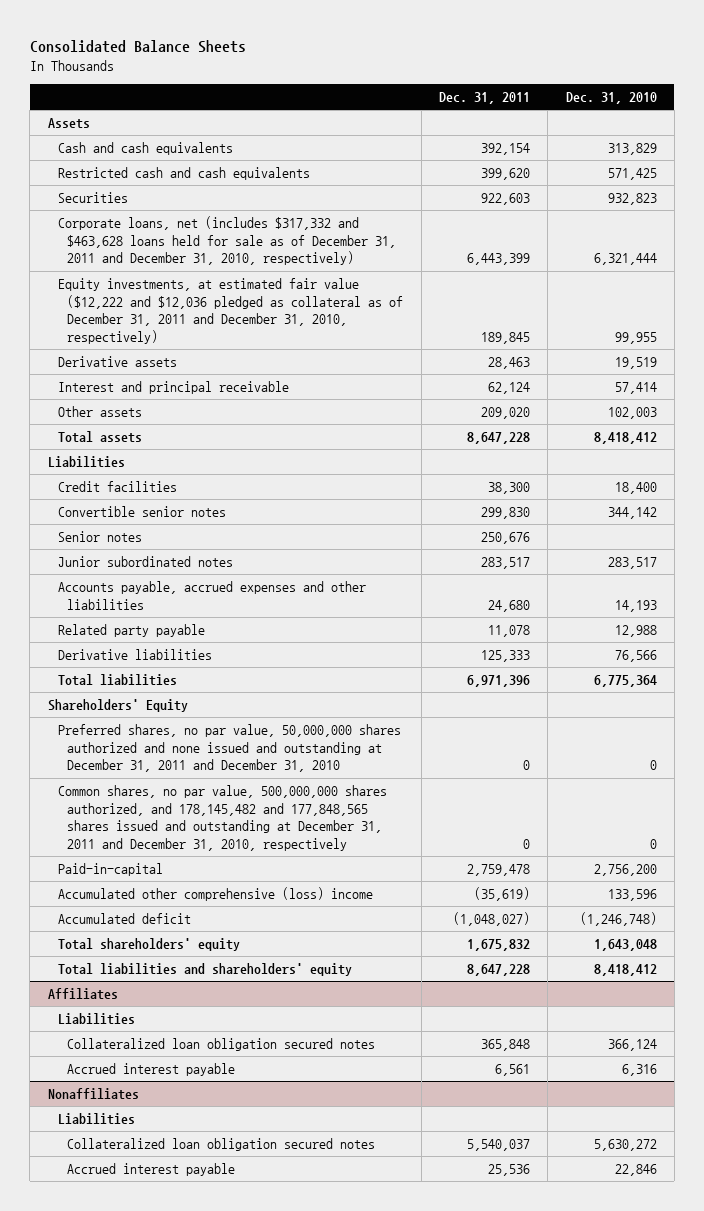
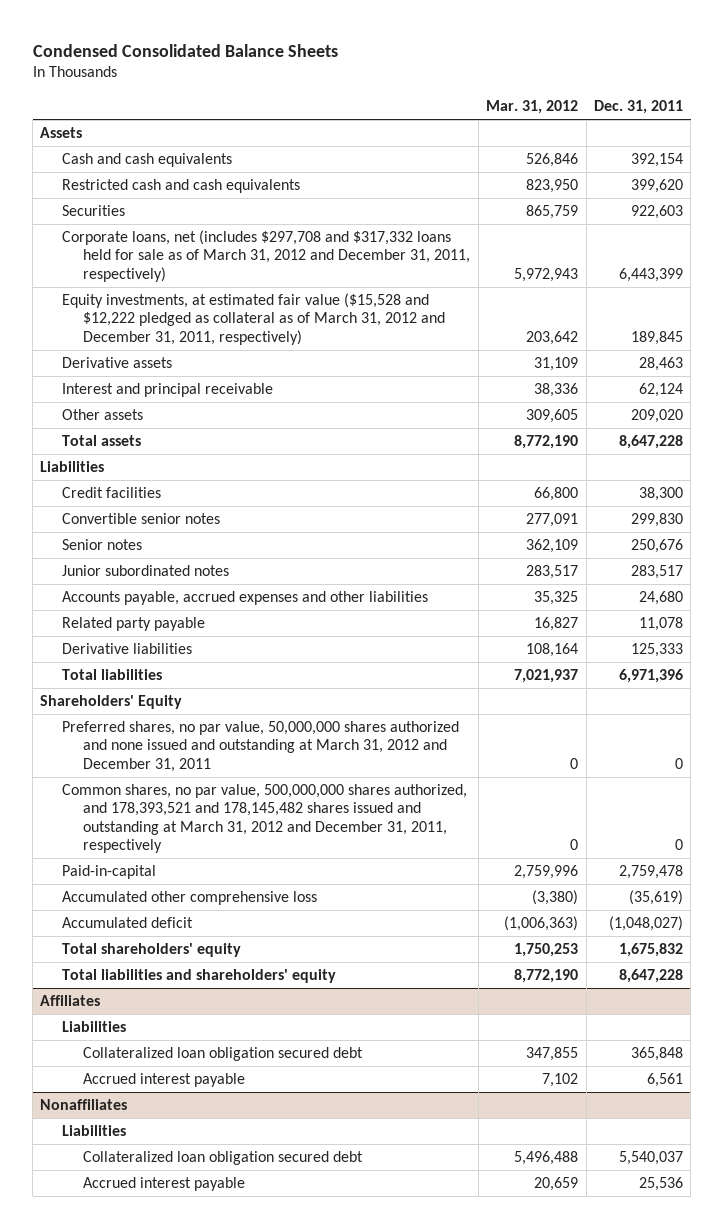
[29,40,246,54] Consolidated Balance Sheets -> [32,43,338,57] Condensed Consolidated Balance Sheets
[565,91,657,104] Dec. 31, 2010 -> none
none -> [486,99,579,114] Mar. 31, 2012
[57,216,397,266] Corporate loans, net (includes $317,332 and $463,628 loans held for sale as of December 31, 2011 and December 31, 2010, respectively) -> [61,230,471,282] Corporate loans, net (includes $297,708 and $317,332 loans held for sale as of March 31, 2012 and December 31, 2011, respectively)
[57,278,404,344] Equity investments, at estimated fair value ($12,222 and $12,036 pledged as collateral as of December 31, 2011 and December 31, 2010, respectively) -> [61,293,446,345] Equity investments, at estimated fair value ($15,528 and $12,222 pledged as collateral as of March 31, 2012 and December 31, 2011, respectively)
[57,724,401,773] Preferred shares, no par value, 50,000,000 shares authorized and none issued and outstanding at December 31, 2011 and December 31, 2010 -> [61,721,459,772] Preferred shares, no par value, 50,000,000 shares authorized and none issued and outstanding at March 31, 2012 and December 31, 2011
[57,785,387,851] Common shares, no par value, 500,000,000 shares authorized, and 178,145,482 and 177,848,565 shares issued and outstanding at December 31, 2011 and December 31, 2010, respectively -> [61,784,467,853] Common shares, no par value, 500,000,000 shares authorized, and 178,393,521 and 178,145,482 shares issued and outstanding at March 31, 2012 and December 31, 2011, respectively
[57,887,373,902] Accumulated other comprehensive (loss) income -> [61,891,317,906] Accumulated other comprehensive loss
[67,1038,376,1052] Collateralized loan obligation secured notes -> [83,1047,364,1062] Collateralized loan obligation secured debt
[67,1138,376,1152] Collateralized loan obligation secured notes -> [83,1151,364,1166] Collateralized loan obligation secured debt

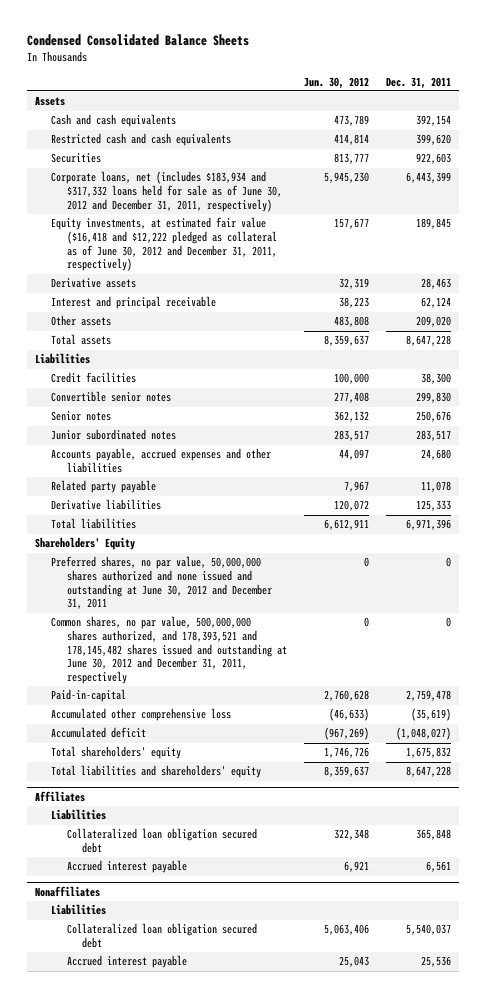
[486,99,579,114] Mar. 31, 2012 -> none
none -> [303,76,369,89] Jun. 30, 2012
[61,230,471,282] Corporate loans, net (includes $297,708 and $317,332 loans held for sale as of March 31, 2012 and December 31, 2011, respectively) -> [50,171,282,212] Corporate loans, net (includes $183,934 and $317,332 loans held for sale as of June 30, 2012 and December 31, 2011, respectively)
[61,293,446,345] Equity investments, at estimated fair value ($15,528 and $12,222 pledged as collateral as of March 31, 2012 and December 31, 2011, respectively) -> [50,217,277,272] Equity investments, at estimated fair value ($16,418 and $12,222 pledged as collateral as of June 30, 2012 and December 31, 2011, respectively)
[61,721,459,772] Preferred shares, no par value, 50,000,000 shares authorized and none issued and outstanding at March 31, 2012 and December 31, 2011 -> [50,556,272,610] Preferred shares, no par value, 50,000,000 shares authorized and none issued and outstanding at June 30, 2012 and December 31, 2011
[61,784,467,853] Common shares, no par value, 500,000,000 shares authorized, and 178,393,521 and 178,145,482 shares issued and outstanding at March 31, 2012 and December 31, 2011, respectively -> [50,616,287,685] Common shares, no par value, 500,000,000 shares authorized, and 178,393,521 and 178,145,482 shares issued and outstanding at June 30, 2012 and December 31, 2011, respectively

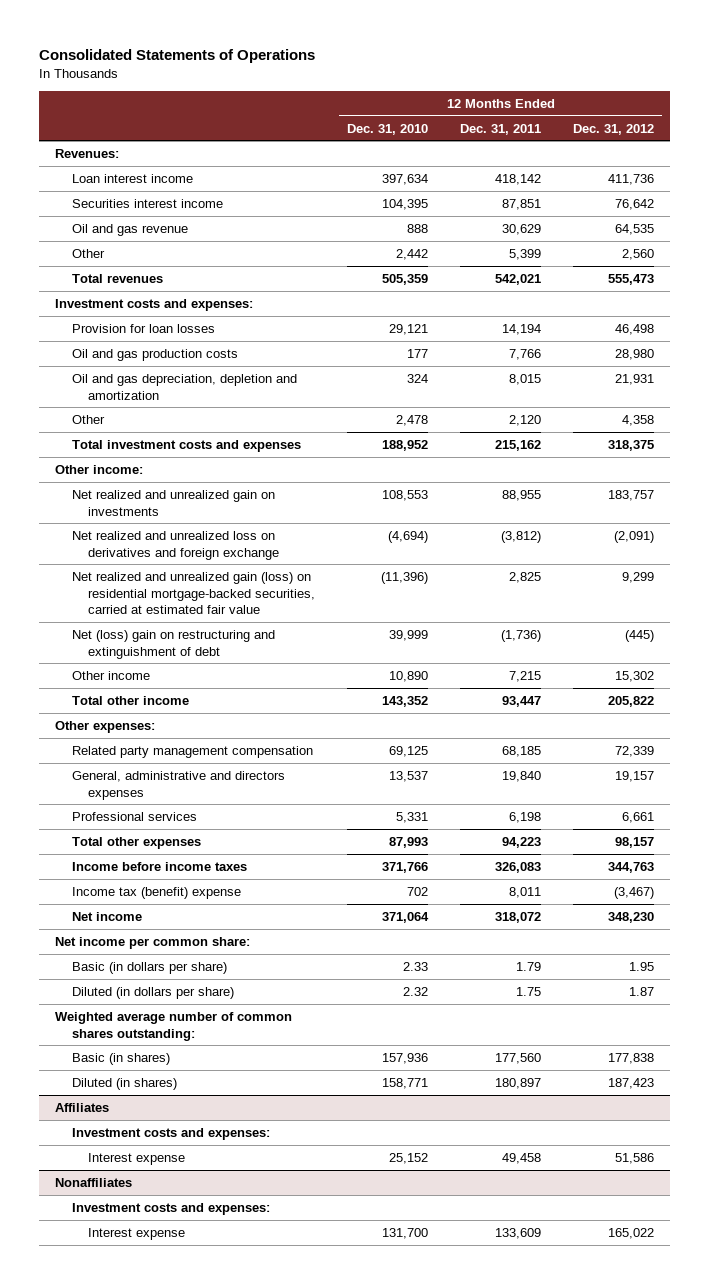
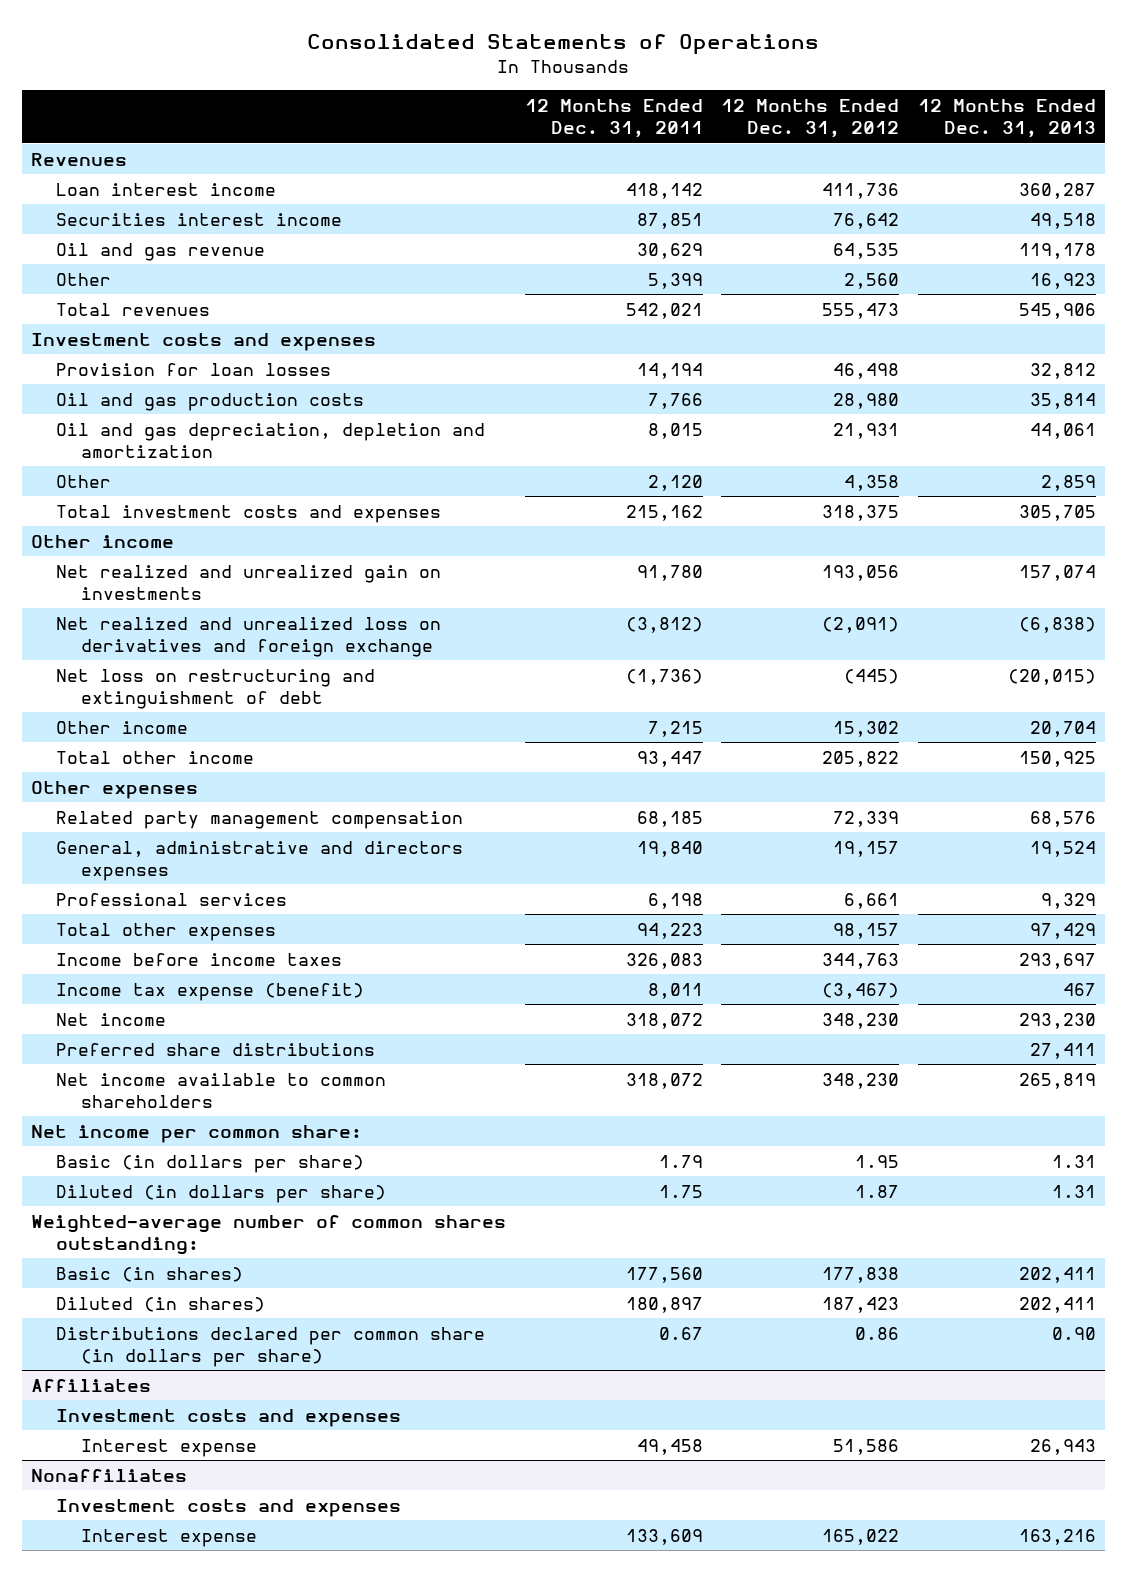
[347,123,429,135] Dec. 31, 2010 -> none
none -> [917,98,1096,139] 12 Months Ended Dec. 31, 2013
[55,148,120,158] Revenues: -> [31,152,128,166] Revenues
[55,298,254,311] Investment costs and expenses: -> [31,332,377,351] Investment costs and expenses
[55,464,144,474] Other income: -> [31,534,175,548] Other income
[502,489,542,501] 88,955 -> [636,564,703,581] 91,780
[608,489,655,501] 183,757 -> [822,564,900,581] 193,056
[71,571,316,615] Net realized and unrealized gain (loss) on residential mortgage-backed securities, carried at estimated fair value -> none
[71,629,275,659] Net (loss) gain on restructuring and extinguishment of debt -> [55,668,375,710] Net loss on restructuring and extinguishment of debt
[55,720,156,733] Other expenses: -> [31,780,199,799] Other expenses
[71,886,241,899] Income tax (benefit) expense -> [55,982,364,1001] Income tax expense (benefit)
none -> [55,1042,375,1056] Preferred share distributions
none -> [55,1072,386,1109] Net income available to common shareholders
[55,1011,293,1041] Weighted average number of common shares outstanding: -> [31,1214,507,1256] Weighted-average number of common shares outstanding:
none -> [55,1326,485,1368] Distributions declared per common share (in dollars per share)
[71,1127,270,1140] Investment costs and expenses: -> [55,1408,401,1427] Investment costs and expenses
[71,1202,270,1215] Investment costs and expenses: -> [55,1498,401,1517] Investment costs and expenses

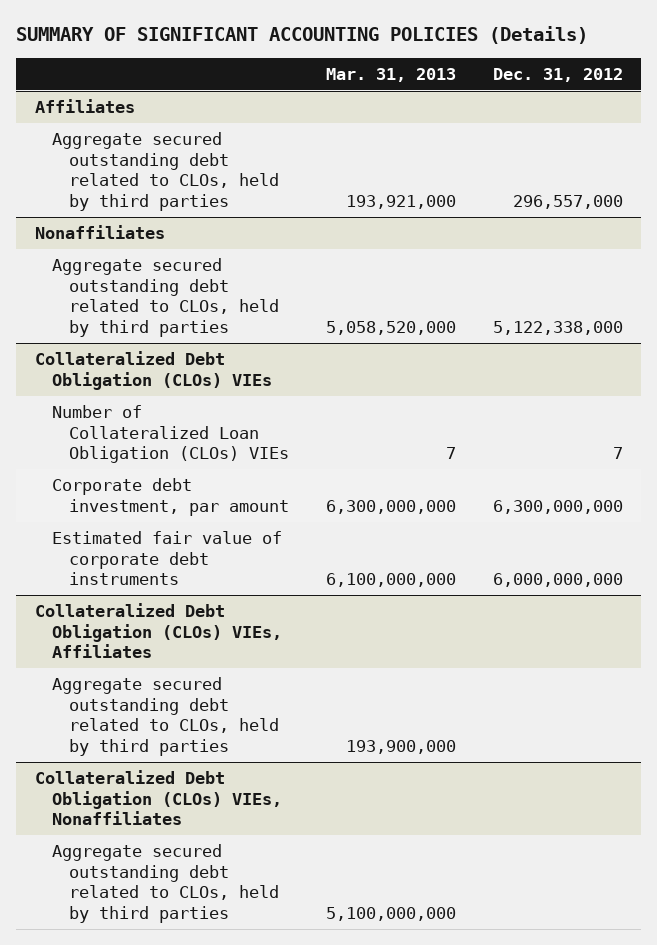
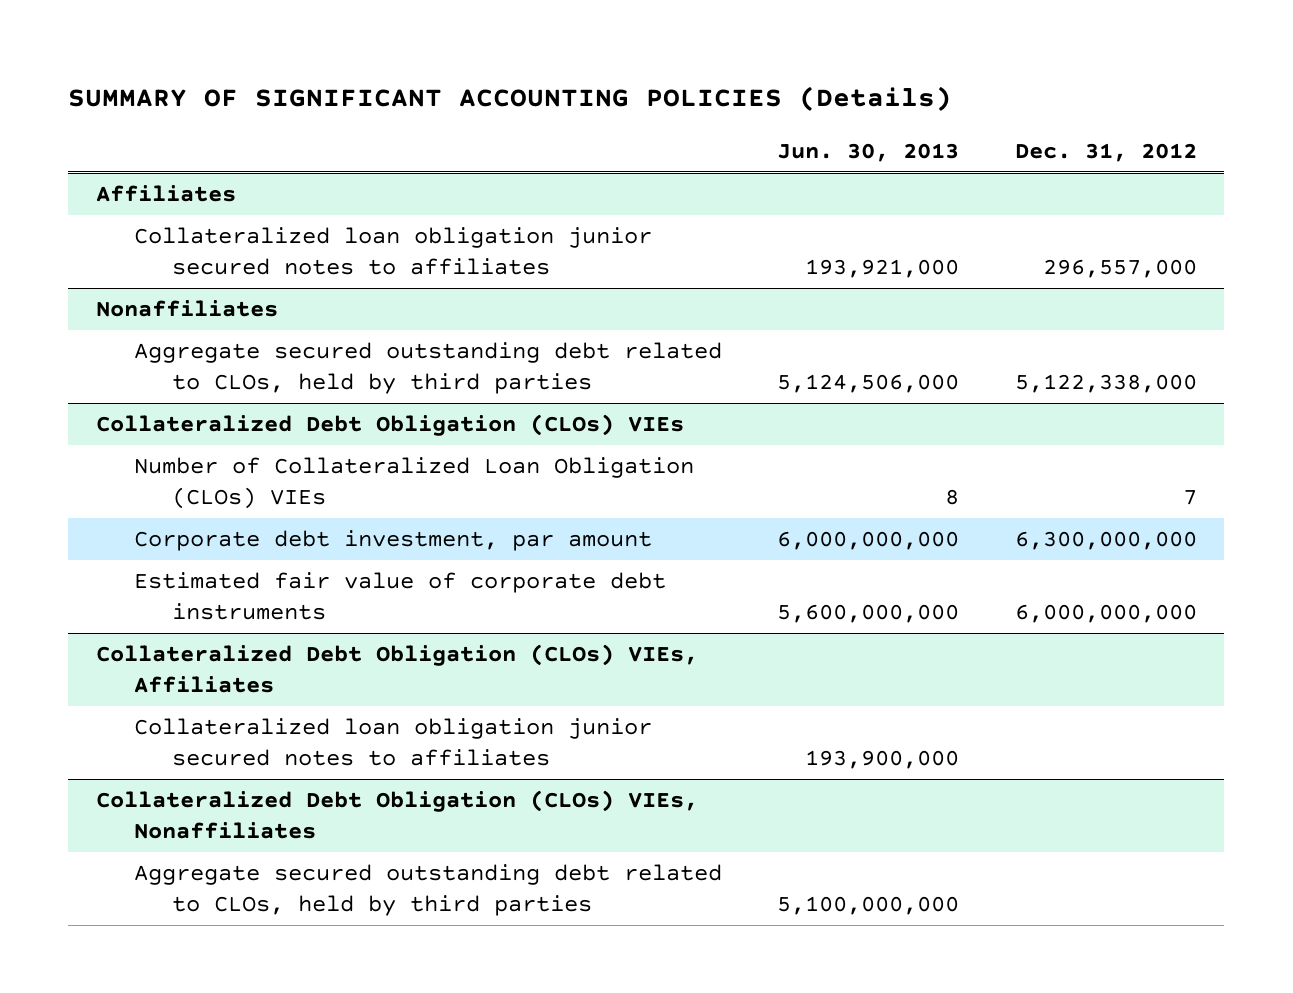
[325,67,456,82] Mar. 31, 2013 -> none
none -> [777,143,960,163] Jun. 30, 2013
[51,131,279,211] Aggregate secured outstanding debt related to CLOs, held by third parties -> [134,226,653,276] Collateralized loan obligation junior secured notes to affiliates
[51,676,279,756] Aggregate secured outstanding debt related to CLOs, held by third parties -> none
none -> [134,717,653,767] Collateralized loan obligation junior secured notes to affiliates

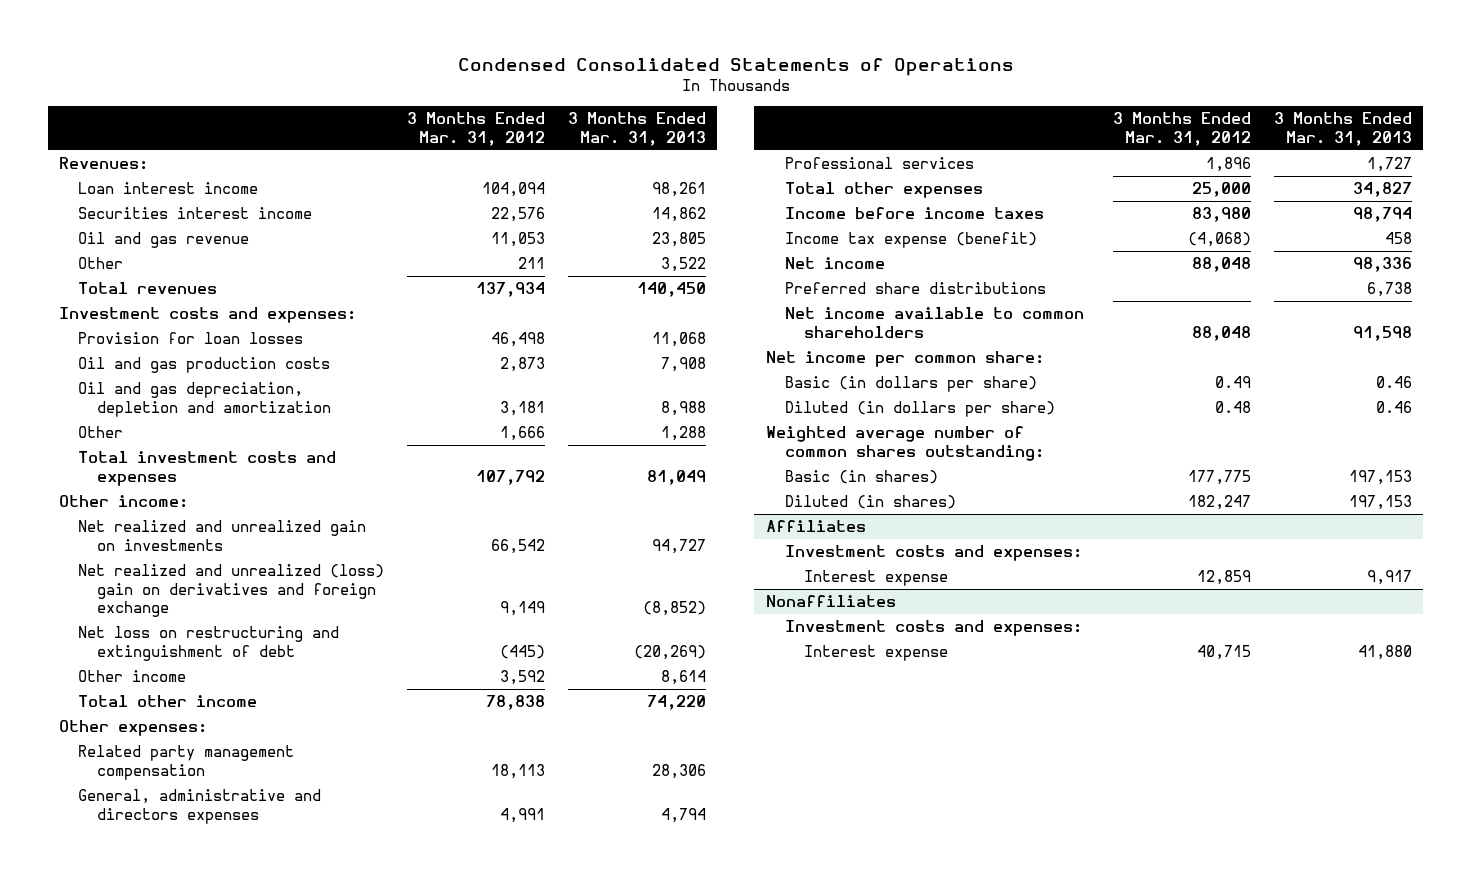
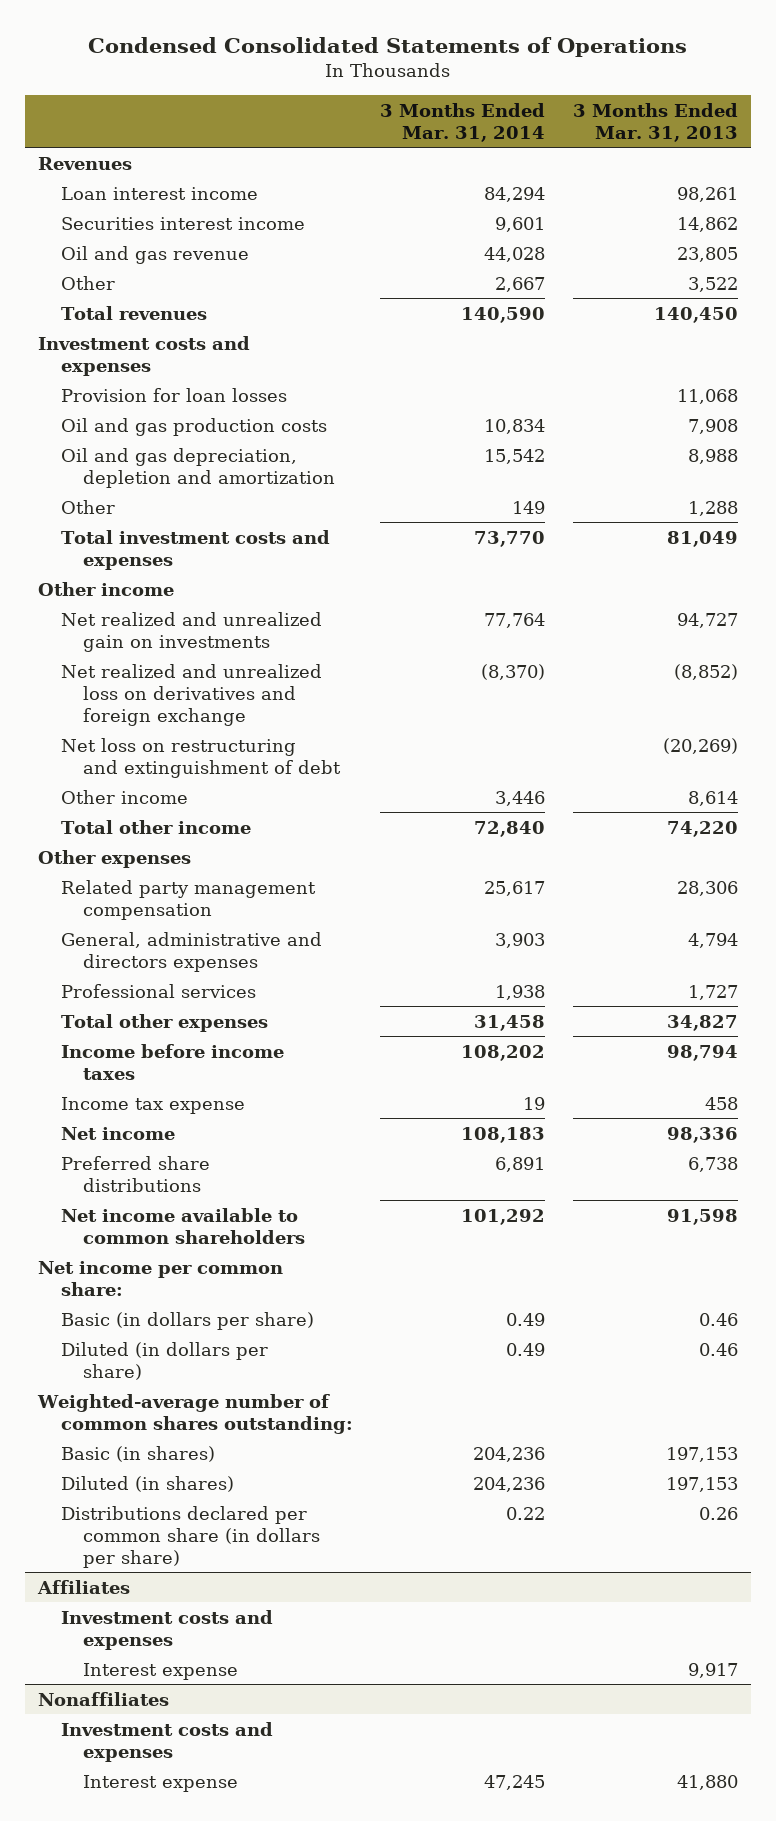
[406,112,545,146] 3 Months Ended Mar. 31, 2012 -> none
none -> [380,102,546,142] 3 Months Ended Mar. 31, 2014
[59,157,149,171] Revenues: -> [38,156,133,170] Revenues
[59,307,357,324] Investment costs and expenses: -> [38,335,251,376] Investment costs and expenses
[59,495,189,509] Other income: -> [38,581,175,596] Other income
[78,564,385,618] Net realized and unrealized (loss) gain on derivatives and foreign exchange -> [60,663,322,726] Net realized and unrealized loss on derivatives and foreign exchange
[59,720,208,737] Other expenses: -> [38,849,192,868] Other expenses
[784,232,1037,249] Income tax expense (benefit) -> [60,1096,245,1114] Income tax expense
[765,426,1044,461] Weighted average number of common shares outstanding: -> [37,1393,353,1434] Weighted-average number of common shares outstanding:
none -> [60,1505,321,1568] Distributions declared per common share (in dollars per share)
[784,545,1082,562] Investment costs and expenses: -> [60,1609,273,1650] Investment costs and expenses
[784,620,1082,637] Investment costs and expenses: -> [60,1721,273,1762] Investment costs and expenses

